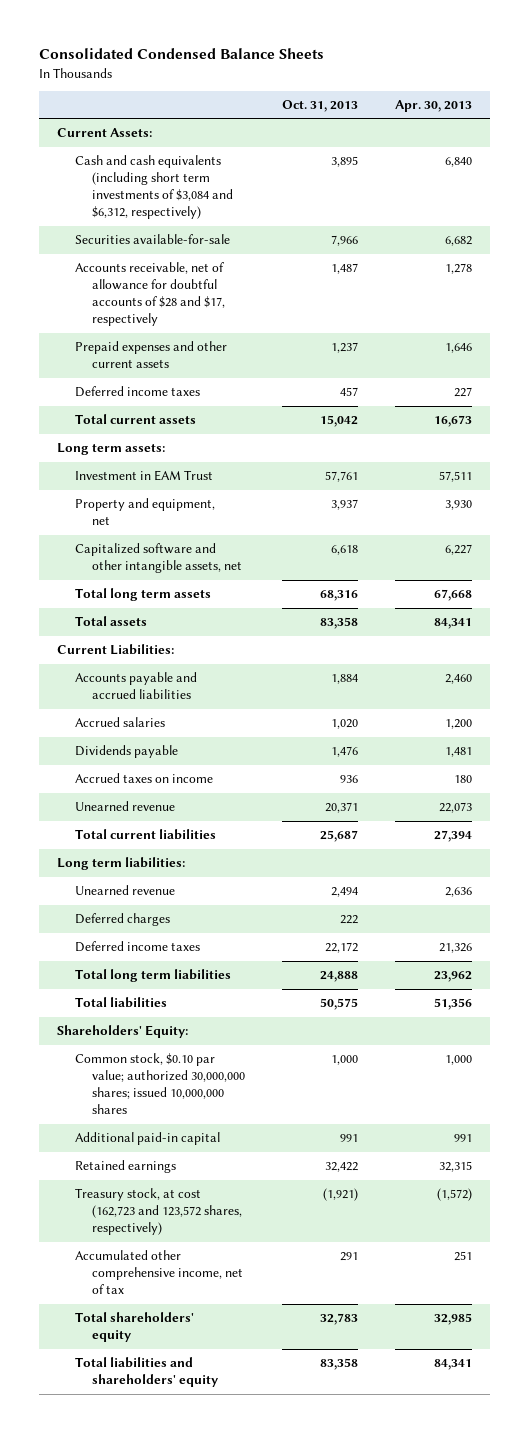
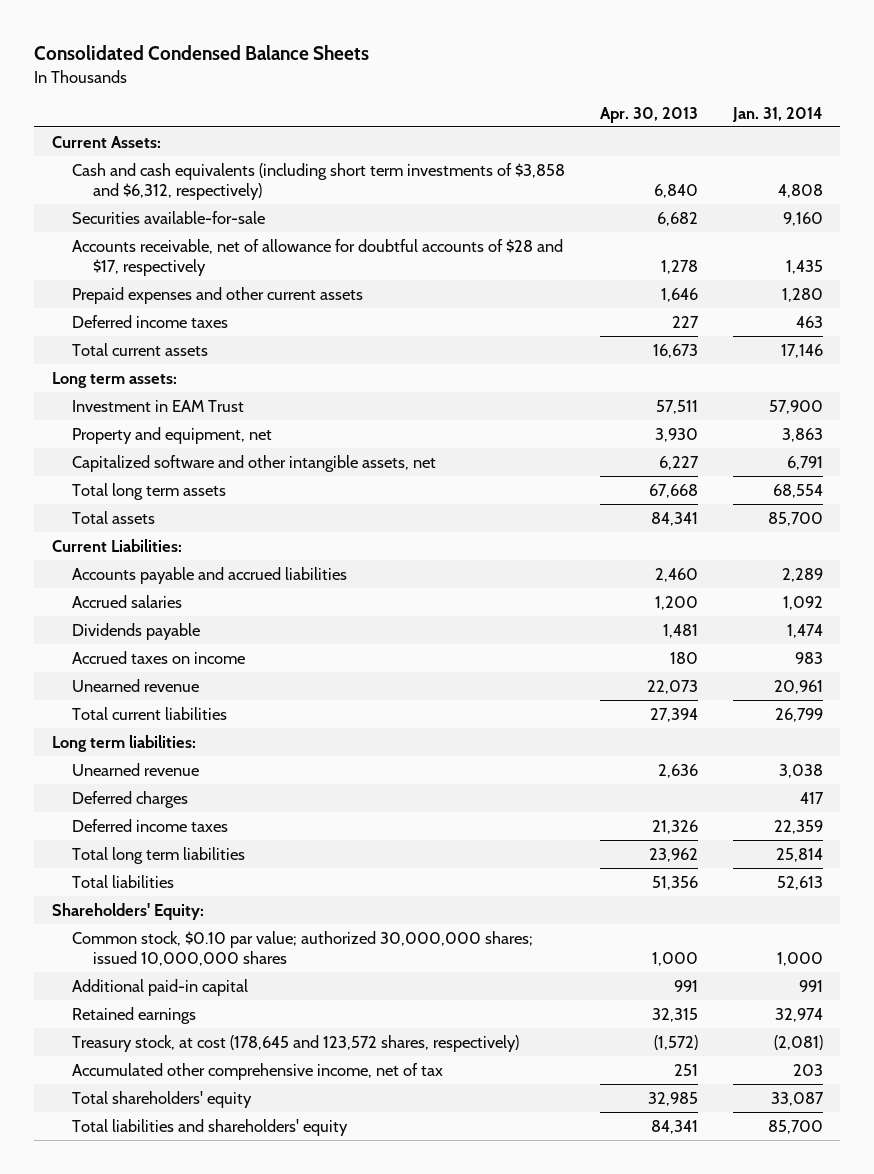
[281,100,358,113] Oct. 31, 2013 -> none
none -> [731,107,823,123] Jan. 31, 2014
[74,155,234,220] Cash and cash equivalents (including short term investments of $3,084 and $6,312, respectively) -> [72,162,566,201] Cash and cash equivalents (including short term investments of $3,858 and $6,312, respectively)
[74,1188,243,1236] Treasury stock, at cost (162,723 and 123,572 shares, respectively) -> [72,1034,520,1052] Treasury stock, at cost (178,645 and 123,572 shares, respectively)

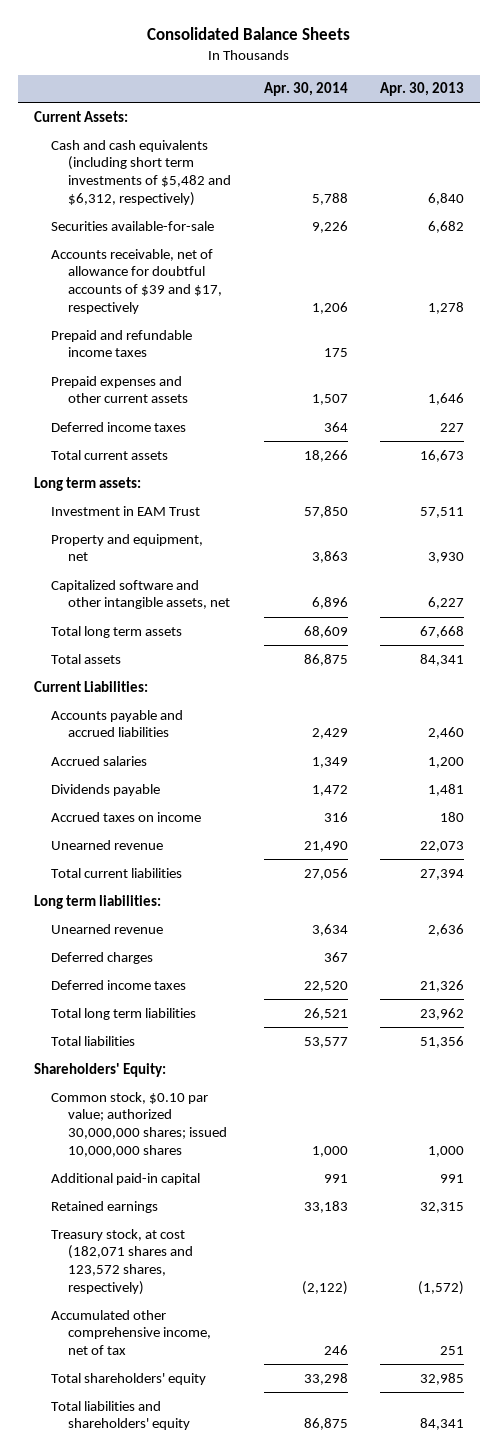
[34,45,370,61] Consolidated Condensed Balance Sheets -> [146,27,350,41] Consolidated Balance Sheets
[731,107,823,123] Jan. 31, 2014 -> none
none -> [263,82,348,97] Apr. 30, 2014
[72,162,566,201] Cash and cash equivalents (including short term investments of $3,858 and $6,312, respectively) -> [51,139,232,206] Cash and cash equivalents (including short term investments of $5,482 and $6,312, respectively)
[72,238,564,277] Accounts receivable, net of allowance for doubtful accounts of $28 and $17, respectively -> [51,248,223,314] Accounts receivable, net of allowance for doubtful accounts of $39 and $17, respectively
none -> [51,329,193,358] Prepaid and refundable income taxes
[72,1034,520,1052] Treasury stock, at cost (178,645 and 123,572 shares, respectively) -> [51,1228,194,1295] Treasury stock, at cost (182,071 shares and 123,572 shares, respectively)

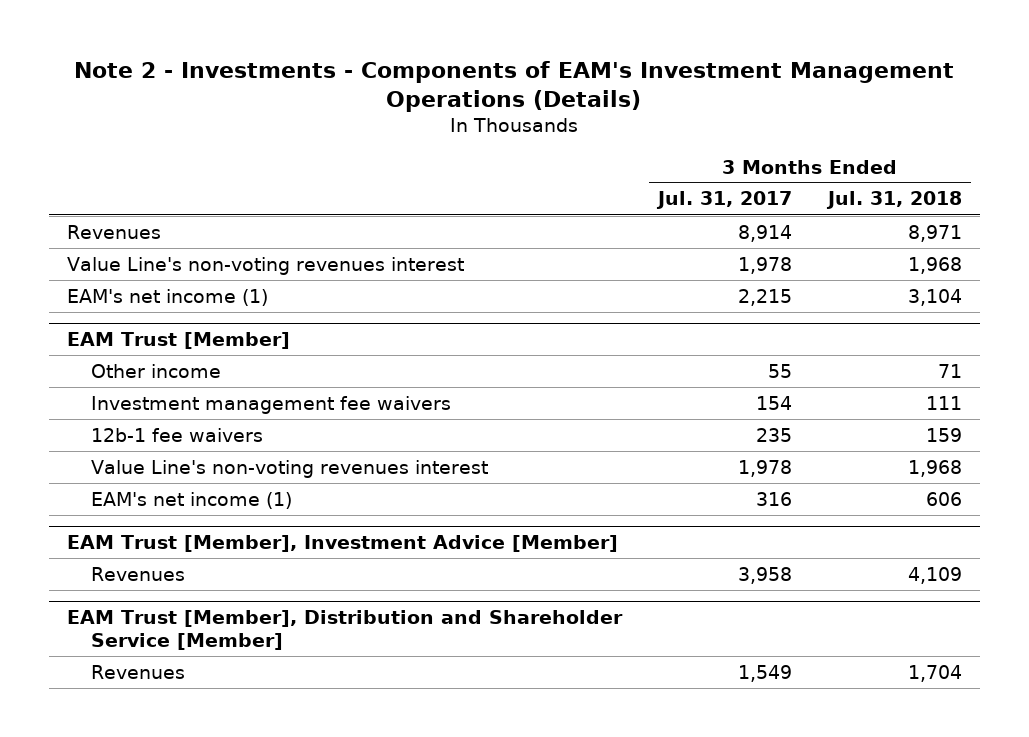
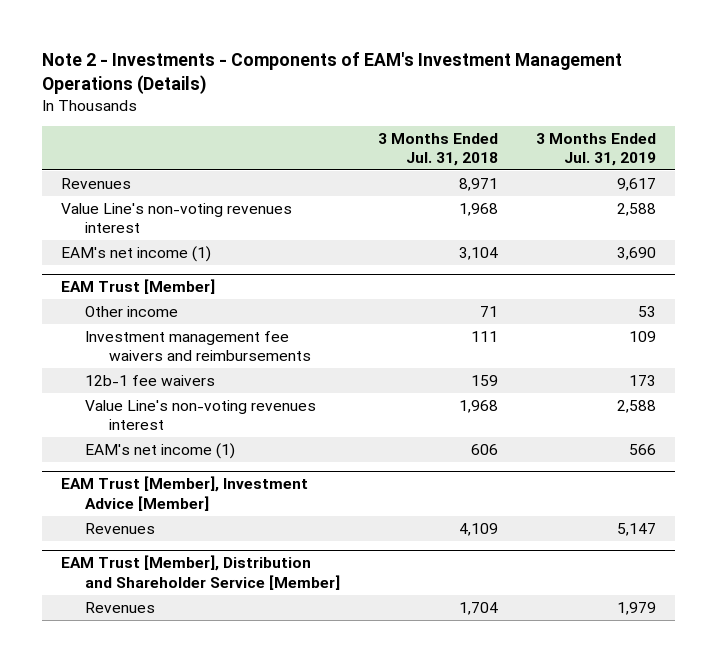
[655,191,792,210] Jul. 31, 2017 -> none
none -> [535,132,656,166] 3 Months Ended Jul. 31, 2019
[91,395,452,414] Investment management fee waivers -> [85,330,312,362] Investment management fee waivers and reimbursements

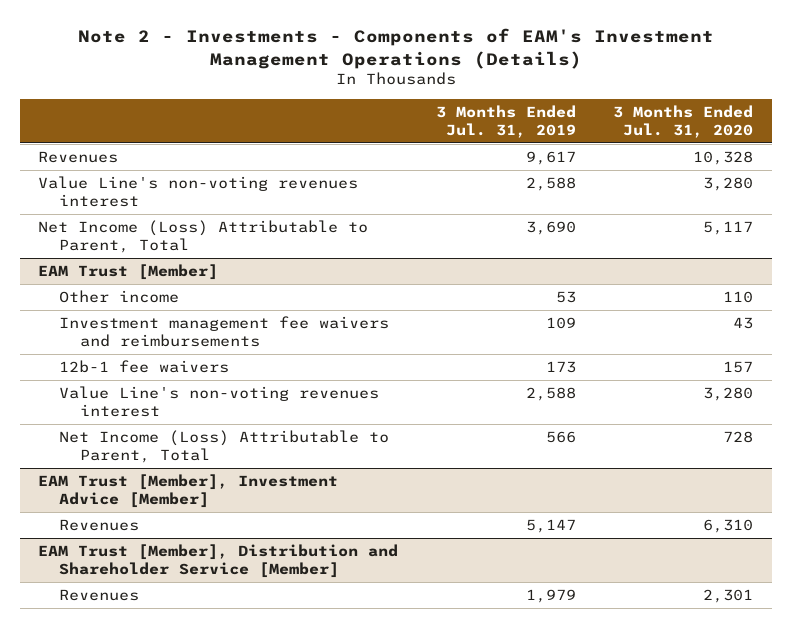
[377,132,498,166] 3 Months Ended Jul. 31, 2018 -> none
none -> [613,105,754,138] 3 Months Ended Jul. 31, 2020
[61,245,212,262] EAM's net income (1) -> [38,220,369,253] Net Income (Loss) Attributable to Parent, Total
[85,442,236,459] EAM's net income (1) -> [59,430,390,463] Net Income (Loss) Attributable to Parent, Total

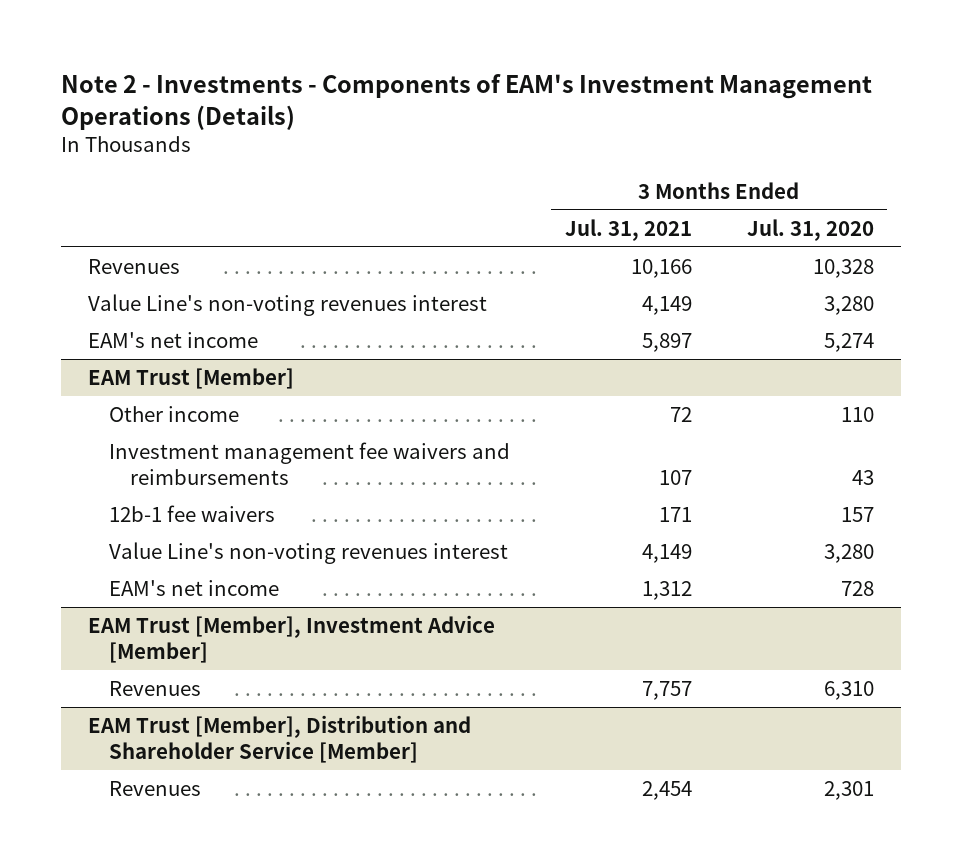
[435,105,576,138] 3 Months Ended Jul. 31, 2019 -> none
none -> [564,218,692,241] Jul. 31, 2021
[38,220,369,253] Net Income (Loss) Attributable to Parent, Total -> [88,332,259,349] EAM's net income
[703,221,754,236] 5,117 -> [823,333,874,353] 5,274
[59,430,390,463] Net Income (Loss) Attributable to Parent, Total -> [109,580,280,597] EAM's net income

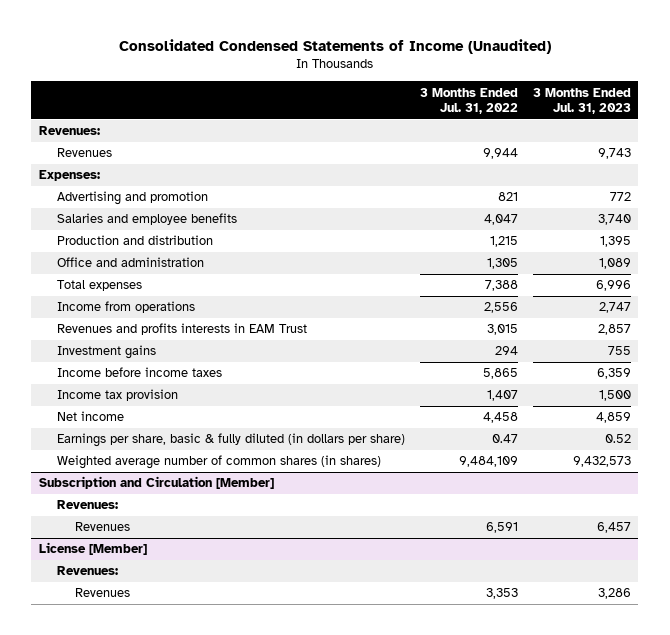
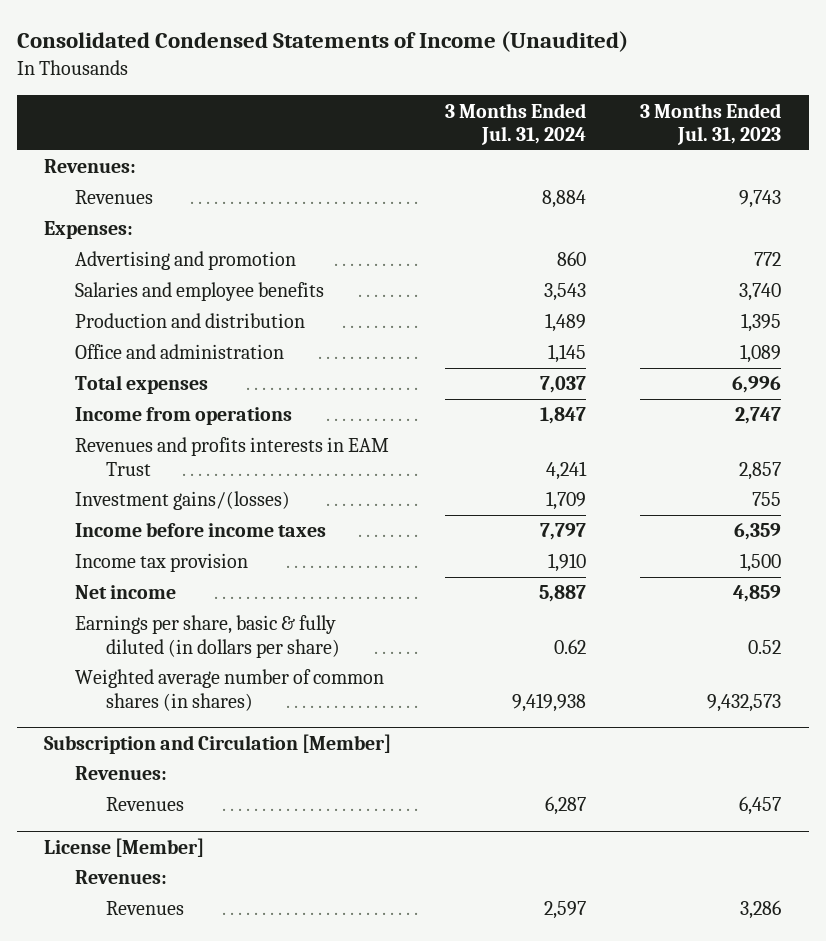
[419,87,518,114] 3 Months Ended Jul. 31, 2022 -> none
none -> [445,102,587,146] 3 Months Ended Jul. 31, 2024
[57,345,157,360] Investment gains -> [74,491,290,511] Investment gains/(losses)

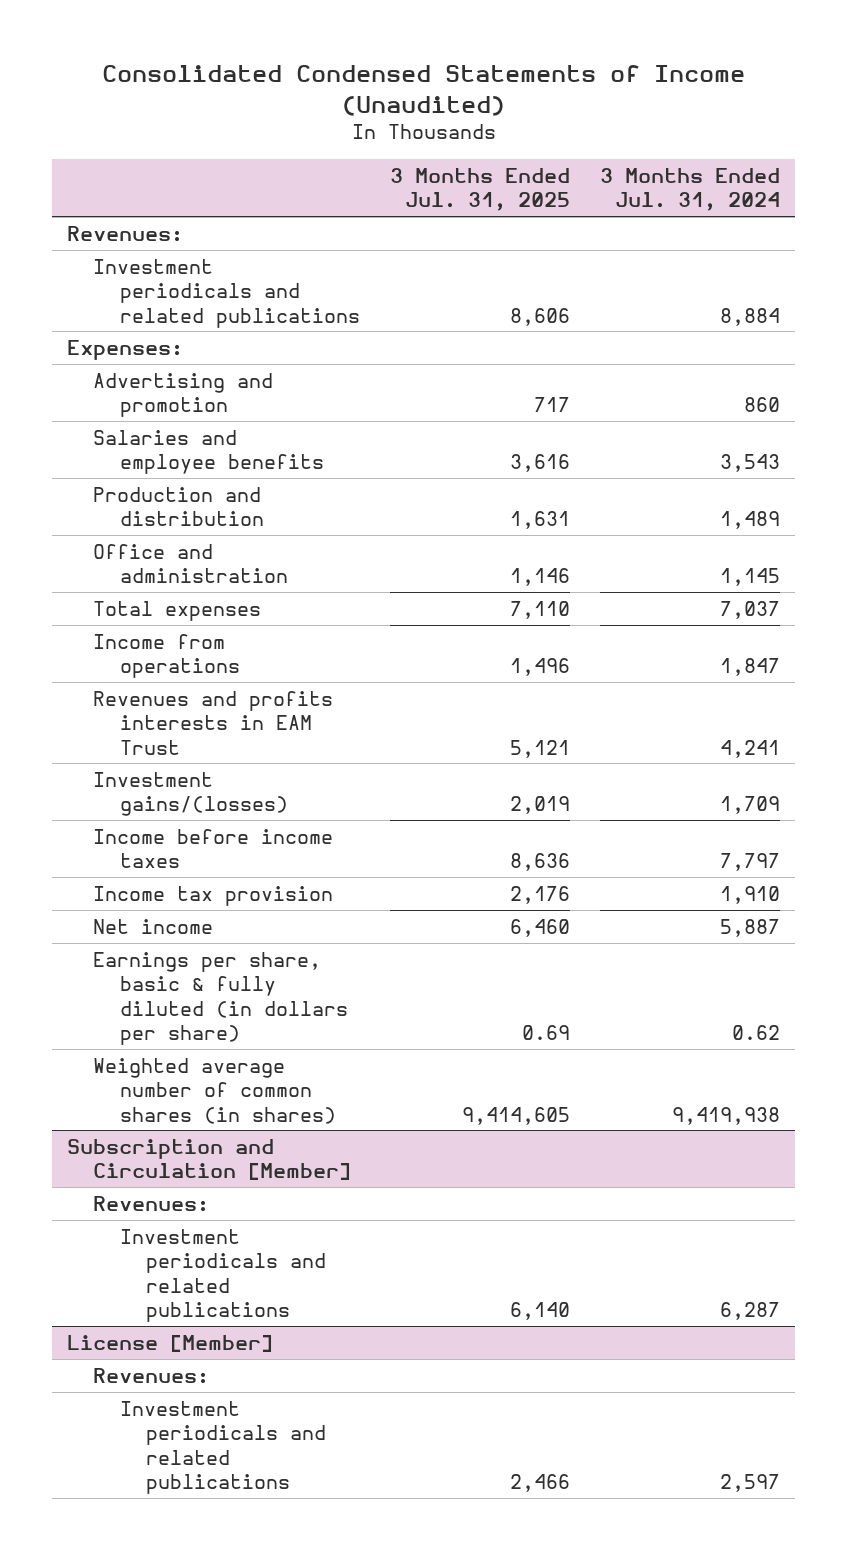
[640,102,782,146] 3 Months Ended Jul. 31, 2023 -> none
none -> [389,167,570,212] 3 Months Ended Jul. 31, 2025
[74,190,153,205] Revenues -> [93,258,360,328] Investment periodicals and related publications
[105,797,184,812] Revenues -> [119,1228,326,1322] Investment periodicals and related publications
[105,901,184,916] Revenues -> [119,1400,326,1494] Investment periodicals and related publications

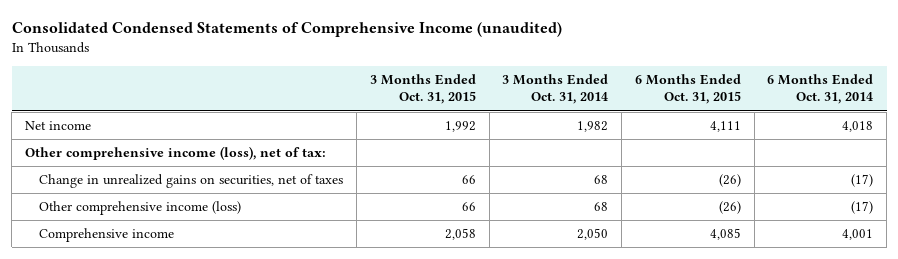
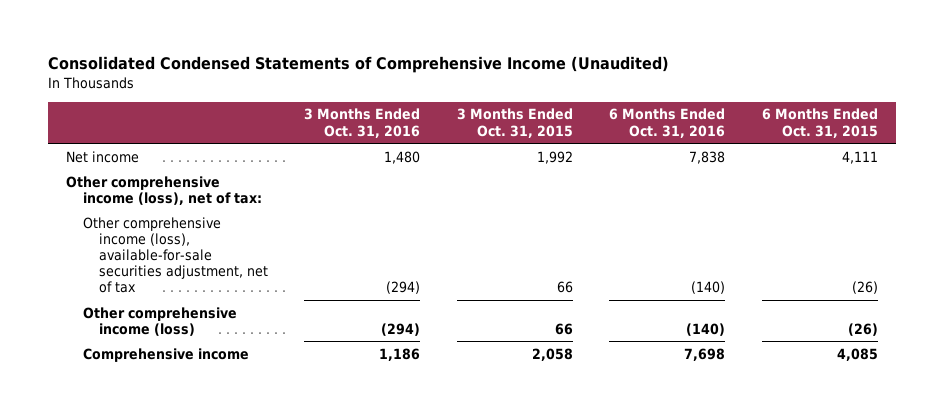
[11,22,562,38] Consolidated Condensed Statements of Comprehensive Income (unaudited) -> [47,56,669,74] Consolidated Condensed Statements of Comprehensive Income (Unaudited)
[502,73,609,105] 3 Months Ended Oct. 31, 2014 -> none
[767,73,874,105] 6 Months Ended Oct. 31, 2014 -> none
none -> [304,108,421,138] 3 Months Ended Oct. 31, 2016
none -> [609,108,726,138] 6 Months Ended Oct. 31, 2016
[39,174,344,189] Change in unrealized gains on securities, net of taxes -> [82,216,268,294] Other comprehensive income (loss), available-for-sale securities adjustment, net of tax

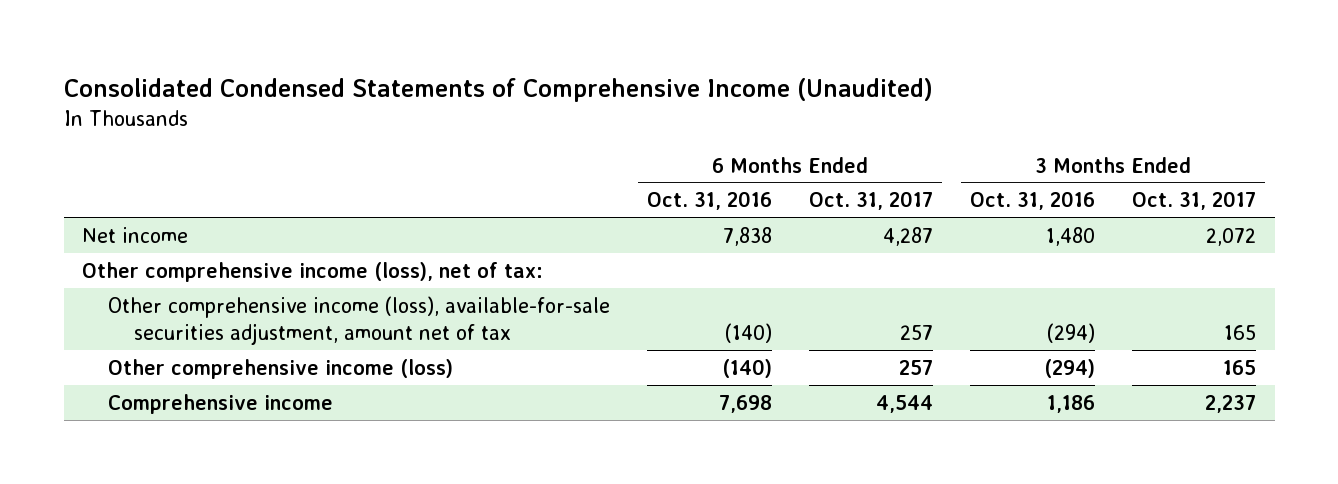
[456,108,573,138] 3 Months Ended Oct. 31, 2015 -> none
[761,108,878,138] 6 Months Ended Oct. 31, 2015 -> none
none -> [809,191,934,211] Oct. 31, 2017
none -> [1132,191,1257,211] Oct. 31, 2017
[82,216,268,294] Other comprehensive income (loss), available-for-sale securities adjustment, net of tax -> [107,295,610,345] Other comprehensive income (loss), available-for-sale securities adjustment, amount net of tax

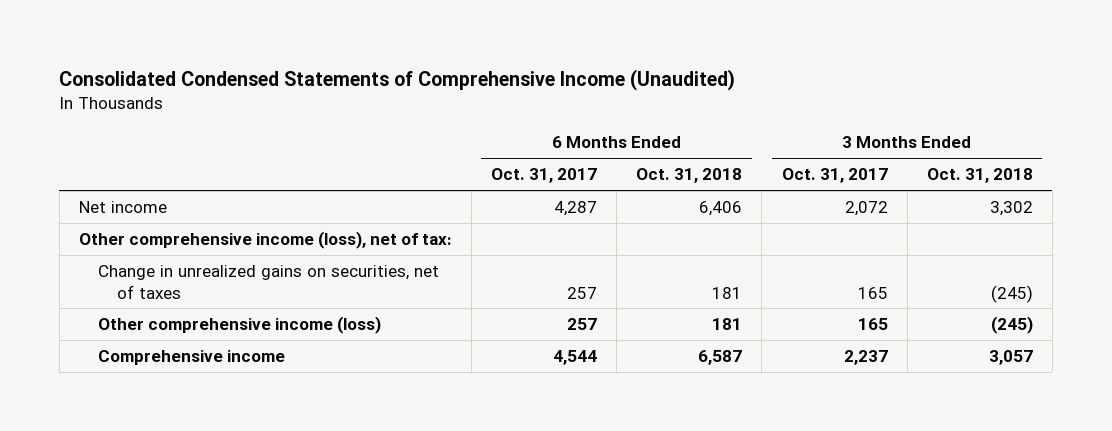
[646,191,772,211] Oct. 31, 2016 -> none
[970,191,1096,211] Oct. 31, 2016 -> none
none -> [636,168,743,184] Oct. 31, 2018
none -> [926,168,1033,184] Oct. 31, 2018
[107,295,610,345] Other comprehensive income (loss), available-for-sale securities adjustment, amount net of tax -> [98,264,440,299] Change in unrealized gains on securities, net of taxes

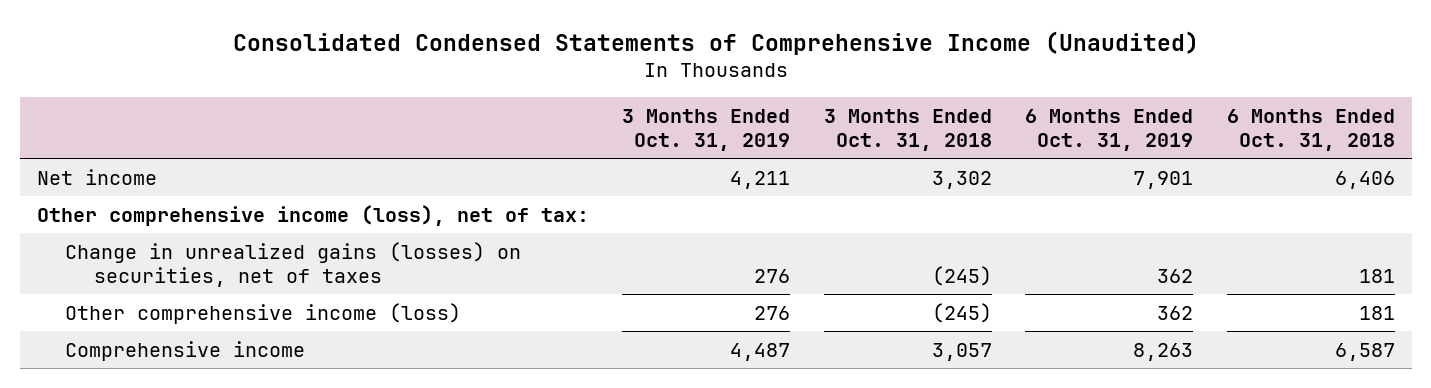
[491,168,598,184] Oct. 31, 2017 -> none
[781,168,888,184] Oct. 31, 2017 -> none
none -> [622,108,791,151] 3 Months Ended Oct. 31, 2019
none -> [1025,108,1194,151] 6 Months Ended Oct. 31, 2019
[98,264,440,299] Change in unrealized gains on securities, net of taxes -> [65,241,522,287] Change in unrealized gains (losses) on securities, net of taxes

